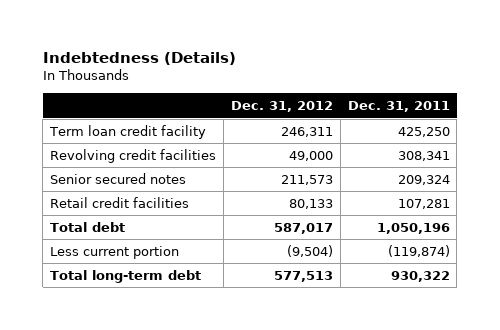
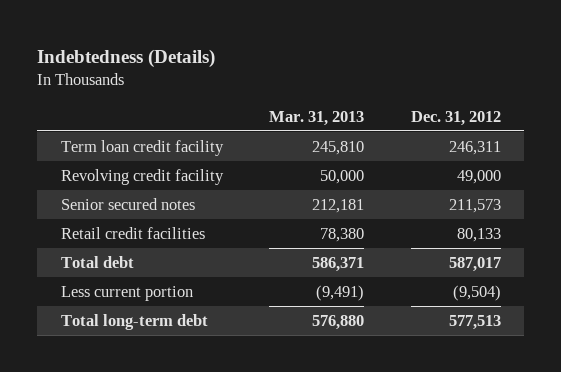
[347,101,450,113] Dec. 31, 2011 -> none
none -> [269,110,365,126] Mar. 31, 2013
[50,148,217,163] Revolving credit facilities -> [60,168,224,185] Revolving credit facility

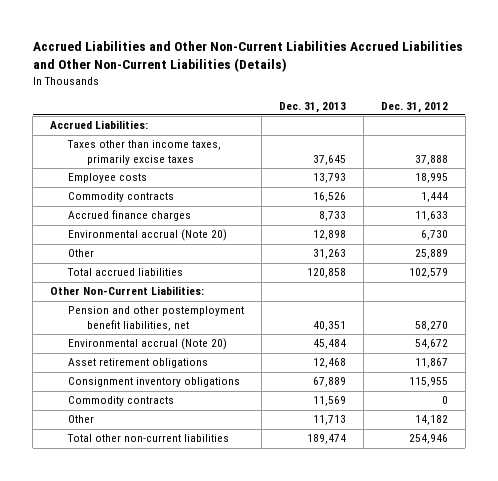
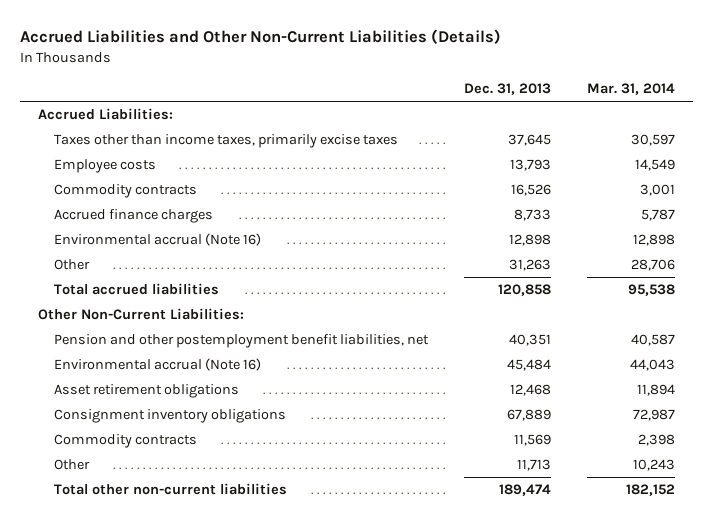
[32,40,463,72] Accrued Liabilities and Other Non-Current Liabilities Accrued Liabilities and Other Non-Current Liabilities (Details) -> [20,29,502,45] Accrued Liabilities and Other Non-Current Liabilities (Details)
[380,101,448,113] Dec. 31, 2012 -> none
none -> [586,83,675,96] Mar. 31, 2014
[68,229,228,242] Environmental accrual (Note 20) -> [54,233,262,247] Environmental accrual (Note 16)
[68,338,228,351] Environmental accrual (Note 20) -> [54,358,262,372] Environmental accrual (Note 16)

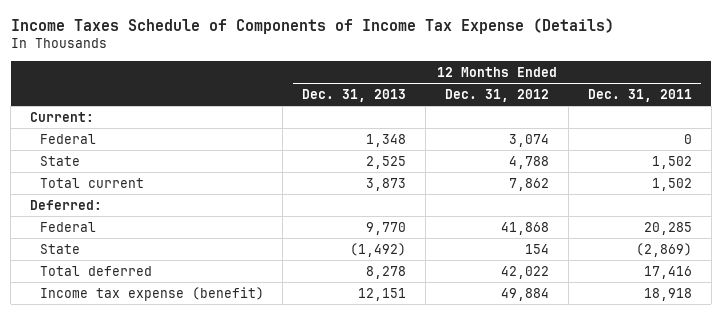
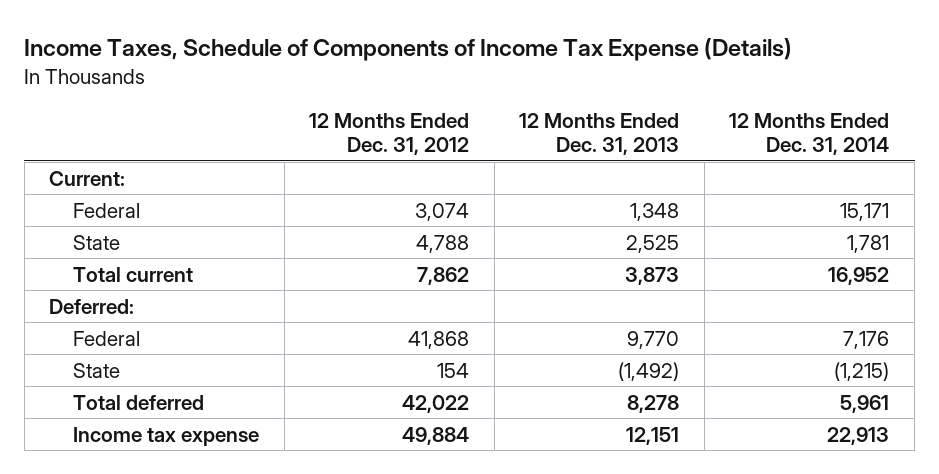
[10,17,614,34] Income Taxes Schedule of Components of Income Tax Expense (Details) -> [24,37,793,61] Income Taxes, Schedule of Components of Income Tax Expense (Details)
[587,88,692,102] Dec. 31, 2011 -> none
none -> [729,112,890,155] 12 Months Ended Dec. 31, 2014
[39,286,264,301] Income tax expense (benefit) -> [73,426,260,446] Income tax expense

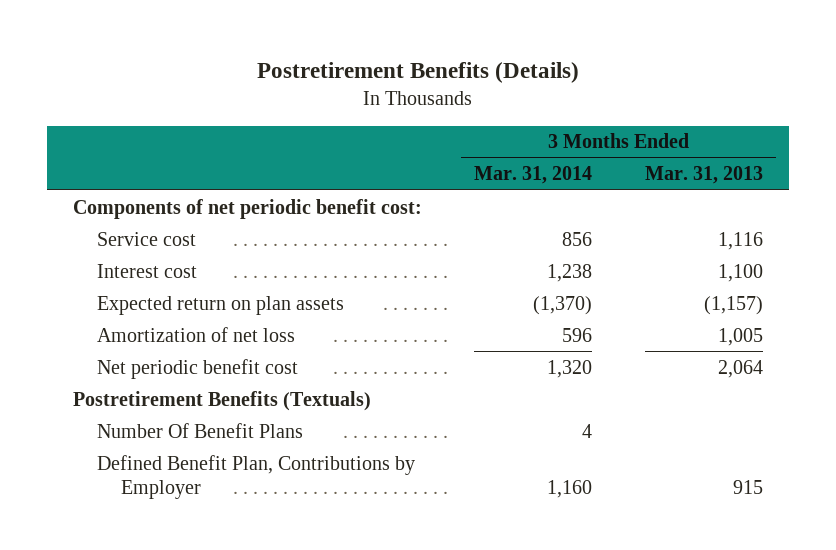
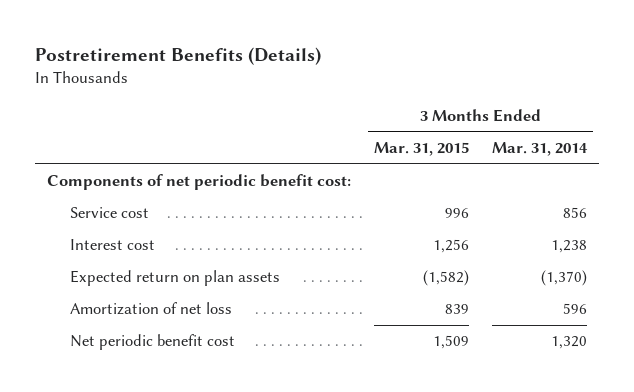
[644,166,763,185] Mar. 31, 2013 -> none
none -> [374,142,470,157] Mar. 31, 2015
[73,390,372,411] Postretirement Benefits (Textuals) -> none
[96,422,303,438] Number Of Benefit Plans -> none
[96,454,415,499] Defined Benefit Plan, Contributions by Employer -> none

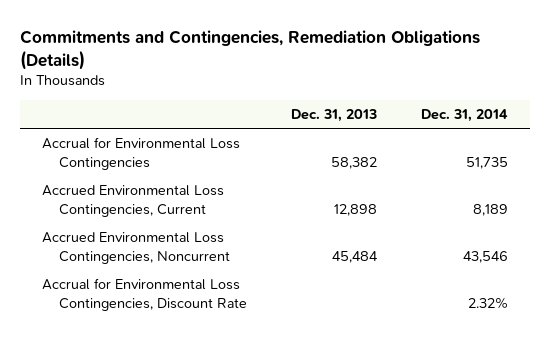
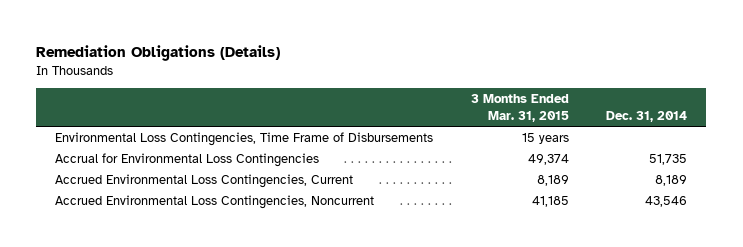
[19,29,480,70] Commitments and Contingencies, Remediation Obligations (Details) -> [36,45,281,62] Remediation Obligations (Details)
[291,109,378,123] Dec. 31, 2013 -> none
none -> [470,94,569,122] 3 Months Ended Mar. 31, 2015
none -> [55,132,434,147] Environmental Loss Contingencies, Time Frame of Disbursements
[42,277,248,311] Accrual for Environmental Loss Contingencies, Discount Rate -> none

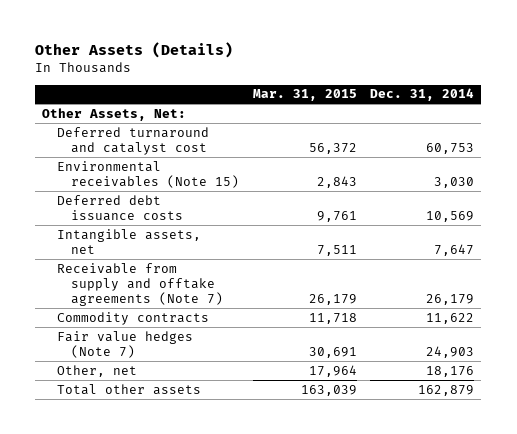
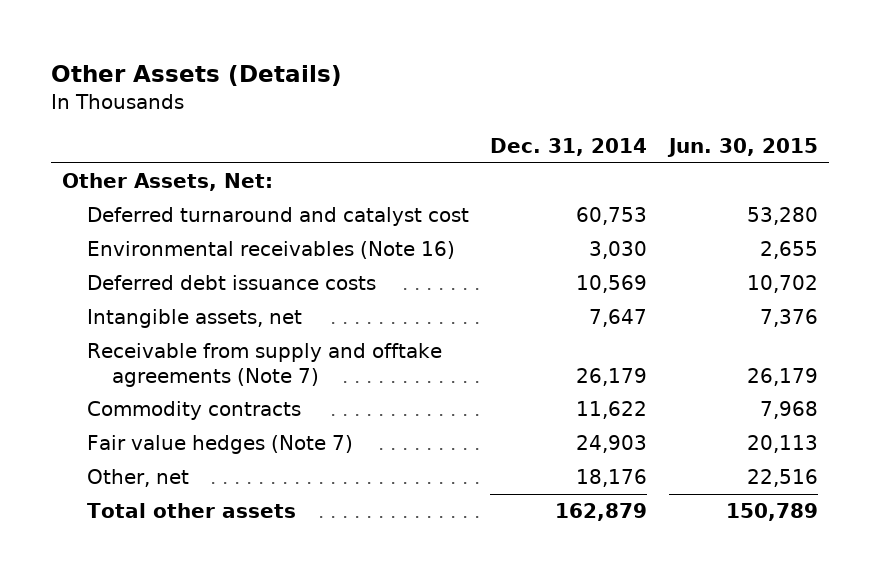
[252,89,357,102] Mar. 31, 2015 -> none
none -> [666,138,818,158] Jun. 30, 2015
[56,160,239,189] Environmental receivables (Note 15) -> [87,241,456,260] Environmental receivables (Note 16)

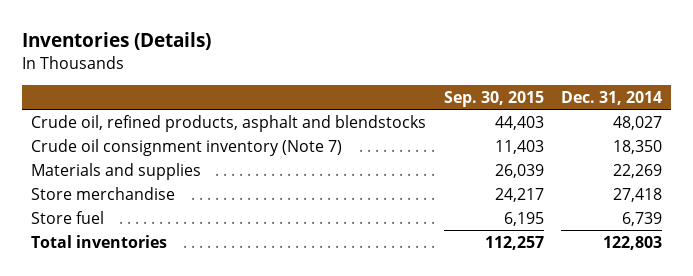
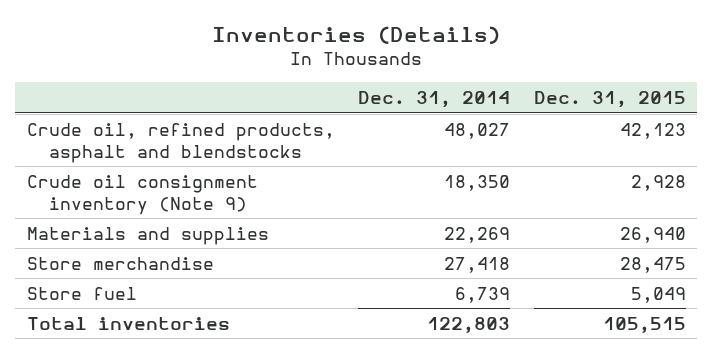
[443,91,544,108] Sep. 30, 2015 -> none
none -> [533,91,686,109] Dec. 31, 2015
[31,138,343,156] Crude oil consignment inventory (Note 7) -> [26,174,258,215] Crude oil consignment inventory (Note 9)

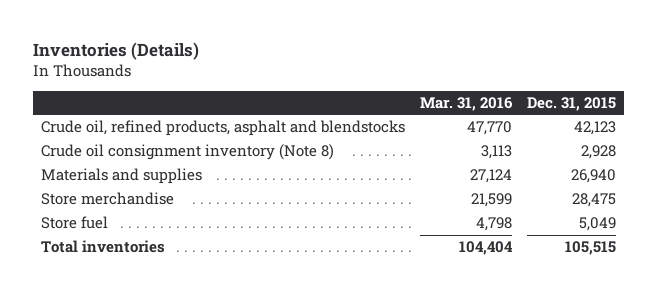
[358,91,511,109] Dec. 31, 2014 -> none
none -> [419,96,513,111] Mar. 31, 2016
[26,174,258,215] Crude oil consignment inventory (Note 9) -> [40,144,334,161] Crude oil consignment inventory (Note 8)

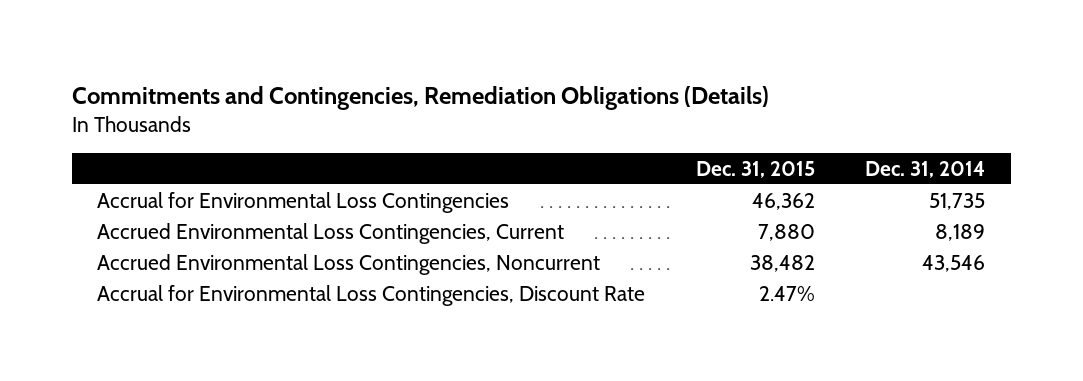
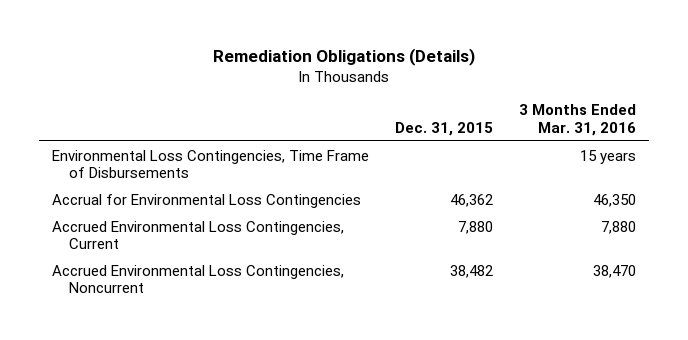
[71,86,769,111] Commitments and Contingencies, Remediation Obligations (Details) -> [213,47,476,66] Remediation Obligations (Details)
[865,160,986,178] Dec. 31, 2014 -> none
none -> [519,104,637,136] 3 Months Ended Mar. 31, 2016
none -> [52,149,370,178] Environmental Loss Contingencies, Time Frame of Disbursements
[97,284,646,306] Accrual for Environmental Loss Contingencies, Discount Rate -> none

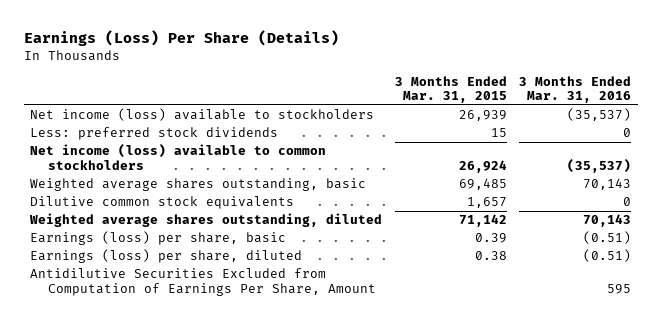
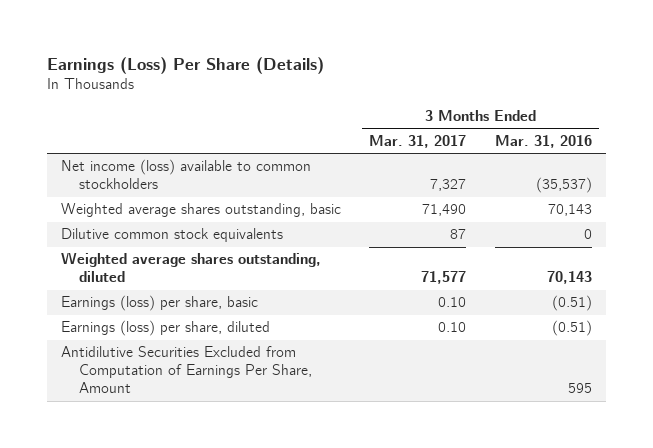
[394,75,507,104] 3 Months Ended Mar. 31, 2015 -> none
none -> [369,134,467,148] Mar. 31, 2017
[30,108,375,122] Net income (loss) available to stockholders -> none
[30,127,279,141] Less: preferred stock dividends -> none

